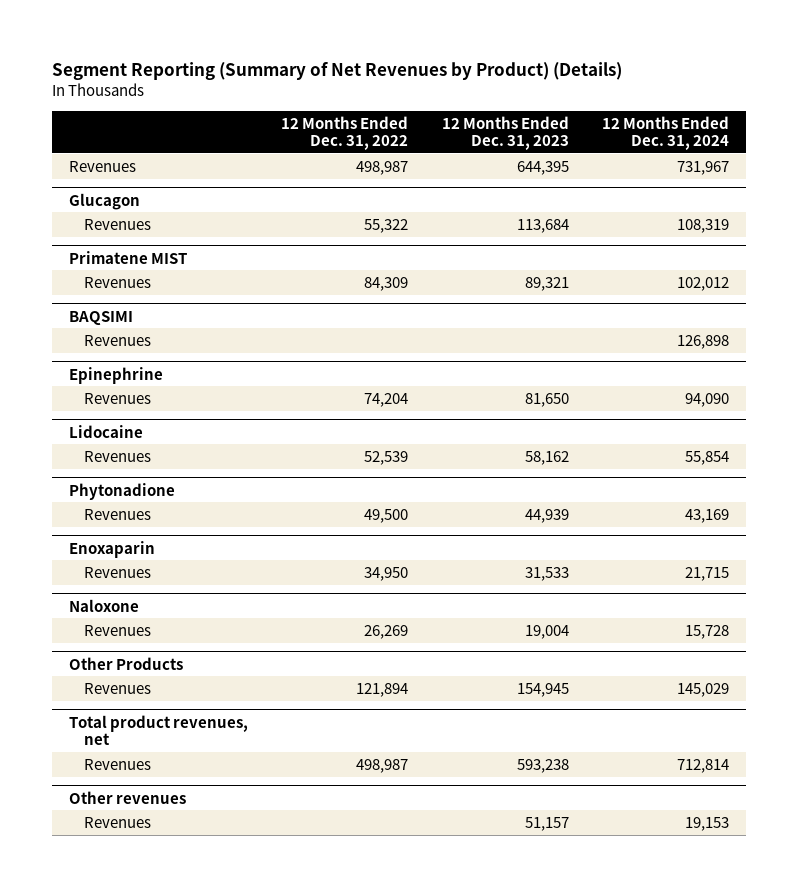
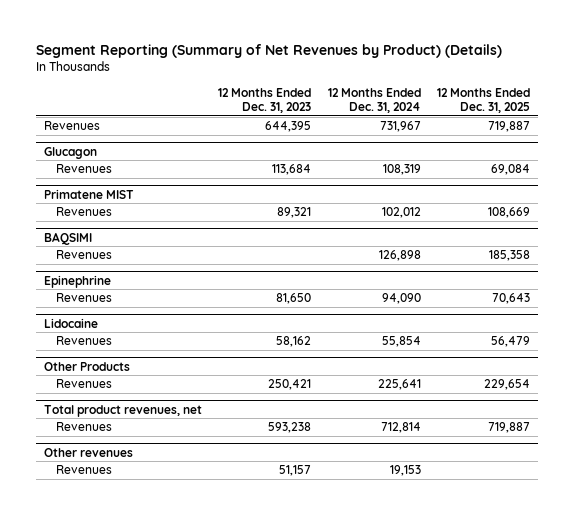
[281,115,409,151] 12 Months Ended Dec. 31, 2022 -> none
none -> [437,87,531,114] 12 Months Ended Dec. 31, 2025
[68,482,175,500] Phytonadione -> none
[84,508,152,520] Revenues -> none
[68,540,155,558] Enoxaparin -> none
[84,566,152,578] Revenues -> none
[68,598,139,612] Naloxone -> none
[84,624,152,636] Revenues -> none
[516,682,569,697] 154,945 -> [268,379,312,391] 250,421
[676,682,729,697] 145,029 -> [377,379,421,391] 225,641

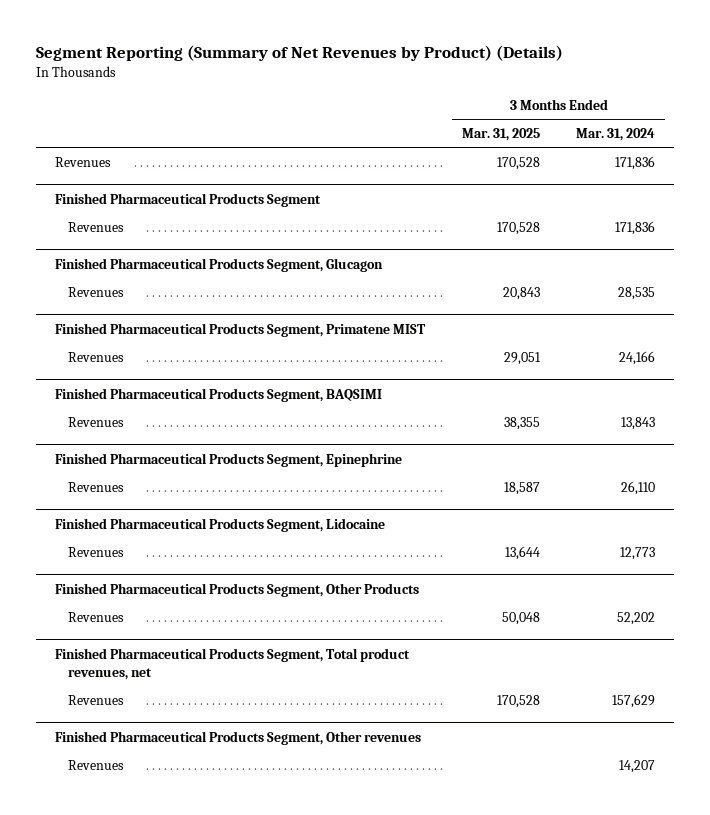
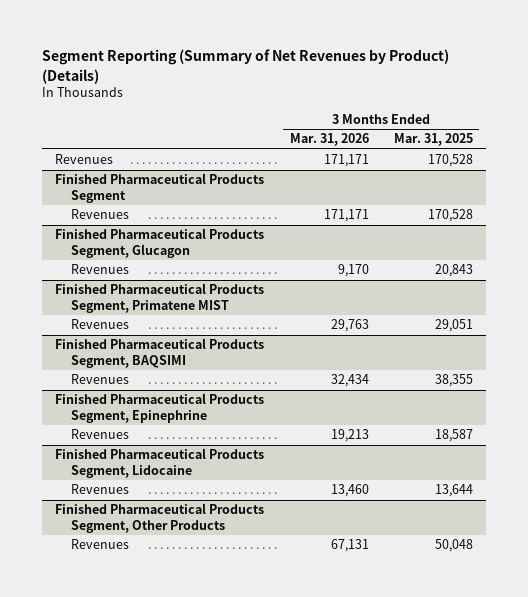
[576,128,656,142] Mar. 31, 2024 -> none
none -> [289,133,369,147] Mar. 31, 2026
[54,647,410,680] Finished Pharmaceutical Products Segment, Total product revenues, net -> none
[68,694,125,705] Revenues -> none
[54,730,421,745] Finished Pharmaceutical Products Segment, Other revenues -> none
[68,759,125,770] Revenues -> none

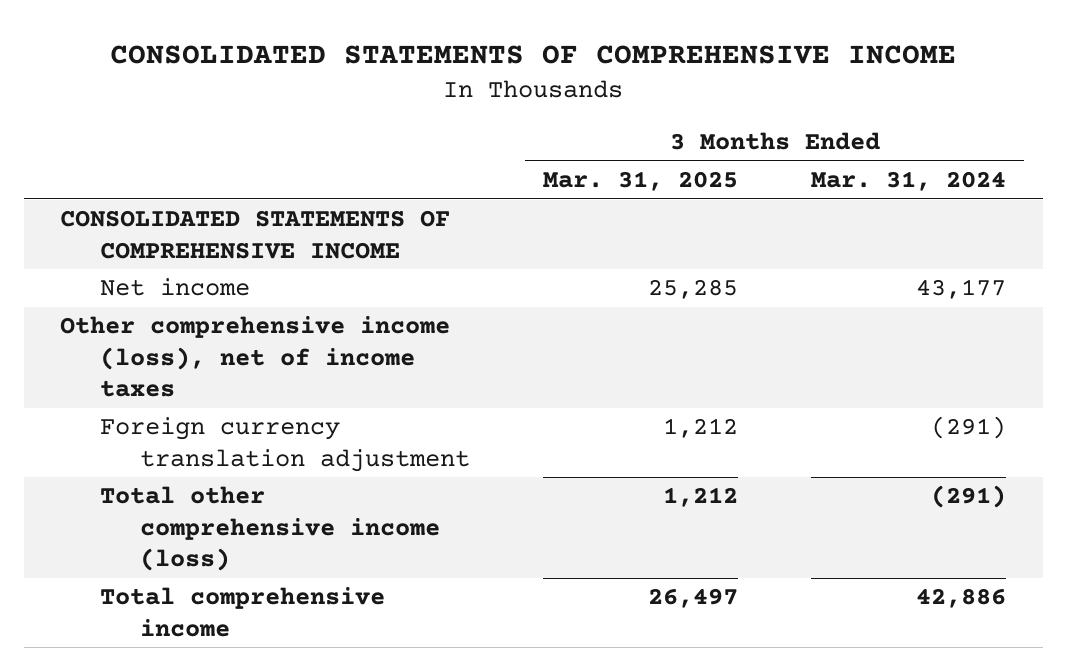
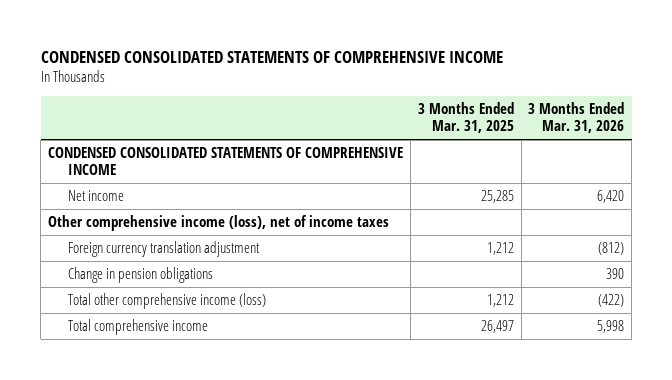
[110,45,957,65] CONSOLIDATED STATEMENTS OF COMPREHENSIVE INCOME -> [40,50,503,63] CONDENSED CONSOLIDATED STATEMENTS OF COMPREHENSIVE INCOME
[811,171,1007,192] Mar. 31, 2024 -> none
none -> [528,102,625,134] 3 Months Ended Mar. 31, 2026
[60,210,451,259] CONSOLIDATED STATEMENTS OF COMPREHENSIVE INCOME -> [47,147,403,176] CONDENSED CONSOLIDATED STATEMENTS OF COMPREHENSIVE INCOME
none -> [68,267,214,284] Change in pension obligations

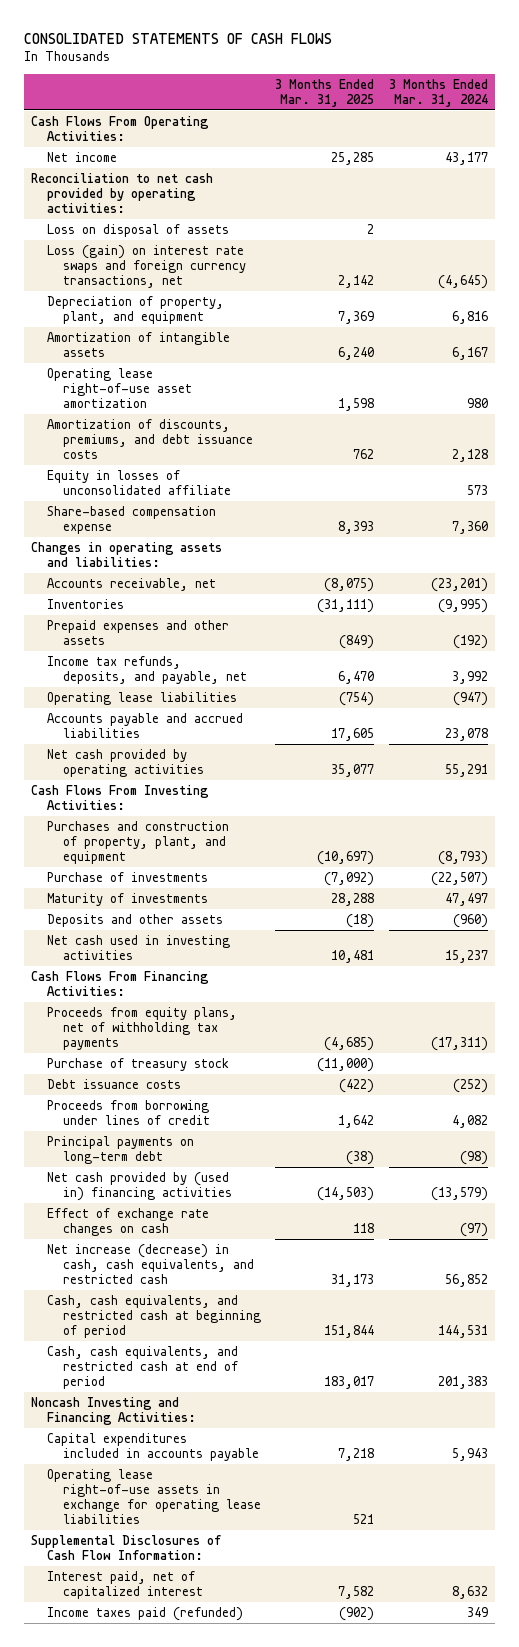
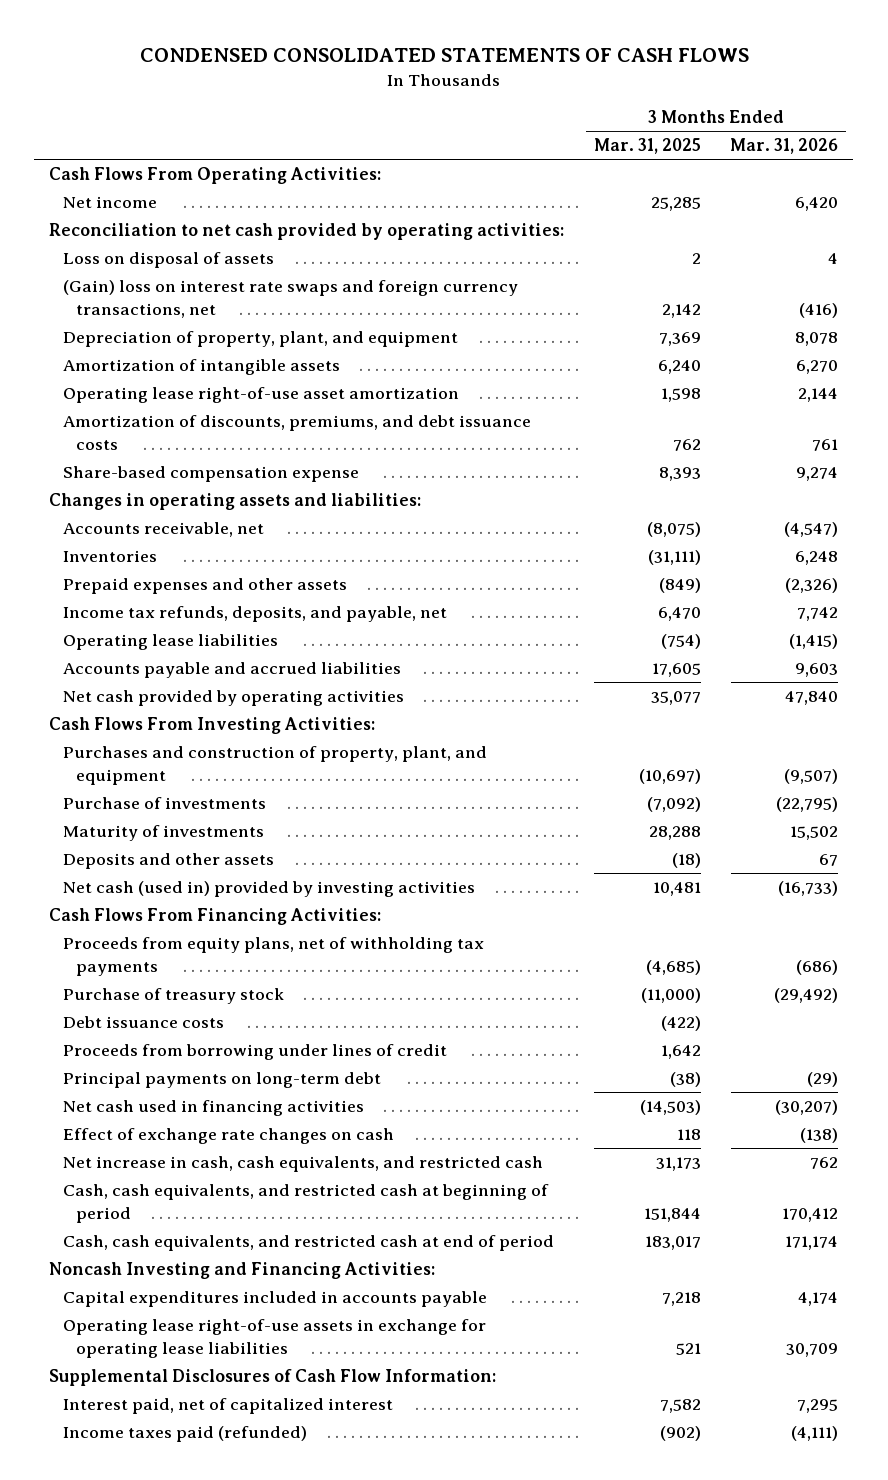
[23,32,332,44] CONSOLIDATED STATEMENTS OF CASH FLOWS -> [139,47,749,62] CONDENSED CONSOLIDATED STATEMENTS OF CASH FLOWS
[389,78,489,107] 3 Months Ended Mar. 31, 2024 -> none
none -> [730,138,839,155] Mar. 31, 2026
[46,244,246,288] Loss (gain) on interest rate swaps and foreign currency transactions, net -> [62,280,518,318] (Gain) loss on interest rate swaps and foreign currency transactions, net
[46,469,231,495] Equity in losses of unconsolidated affiliate -> none
[46,934,230,960] Net cash used in investing activities -> [62,881,475,898] Net cash (used in) provided by investing activities
[46,1171,232,1201] Net cash provided by (used in) financing activities -> [62,1100,364,1117] Net cash used in financing activities
[46,1243,254,1284] Net increase (decrease) in cash, cash equivalents, and restricted cash -> [62,1156,543,1173] Net increase in cash, cash equivalents, and restricted cash

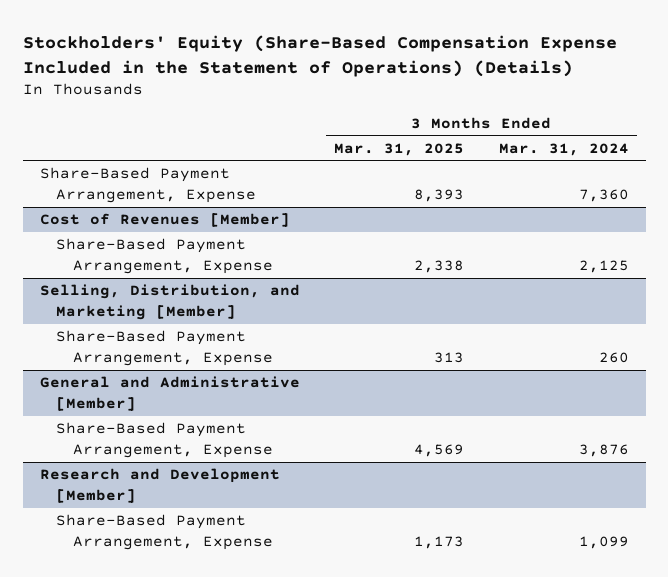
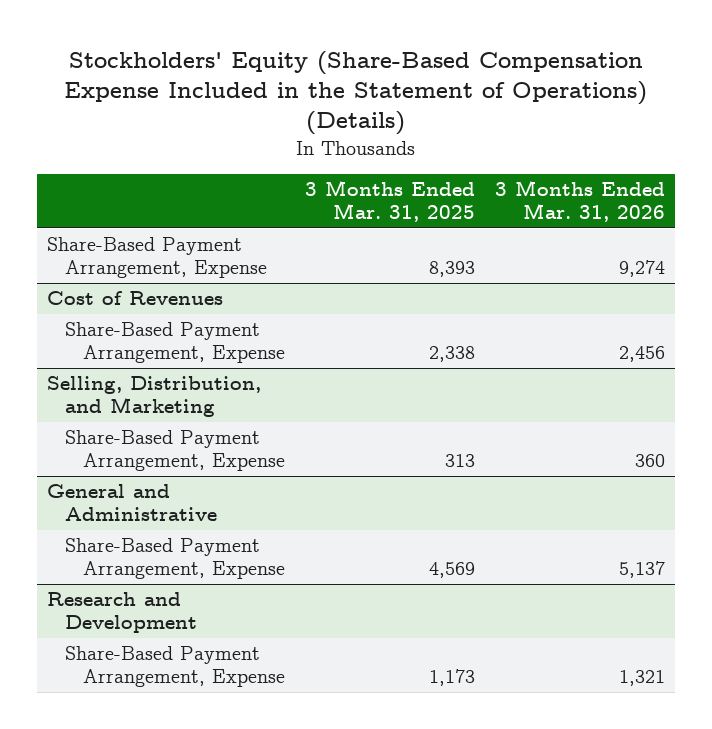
[498,142,629,156] Mar. 31, 2024 -> none
none -> [494,180,665,223] 3 Months Ended Mar. 31, 2026
[39,213,290,228] Cost of Revenues [Member] -> [47,291,224,306] Cost of Revenues
[39,284,300,321] Selling, Distribution, and Marketing [Member] -> [47,376,262,418] Selling, Distribution, and Marketing
[39,376,300,412] General and Administrative [Member] -> [47,484,218,522] General and Administrative
[39,468,280,504] Research and Development [Member] -> [47,592,198,634] Research and Development

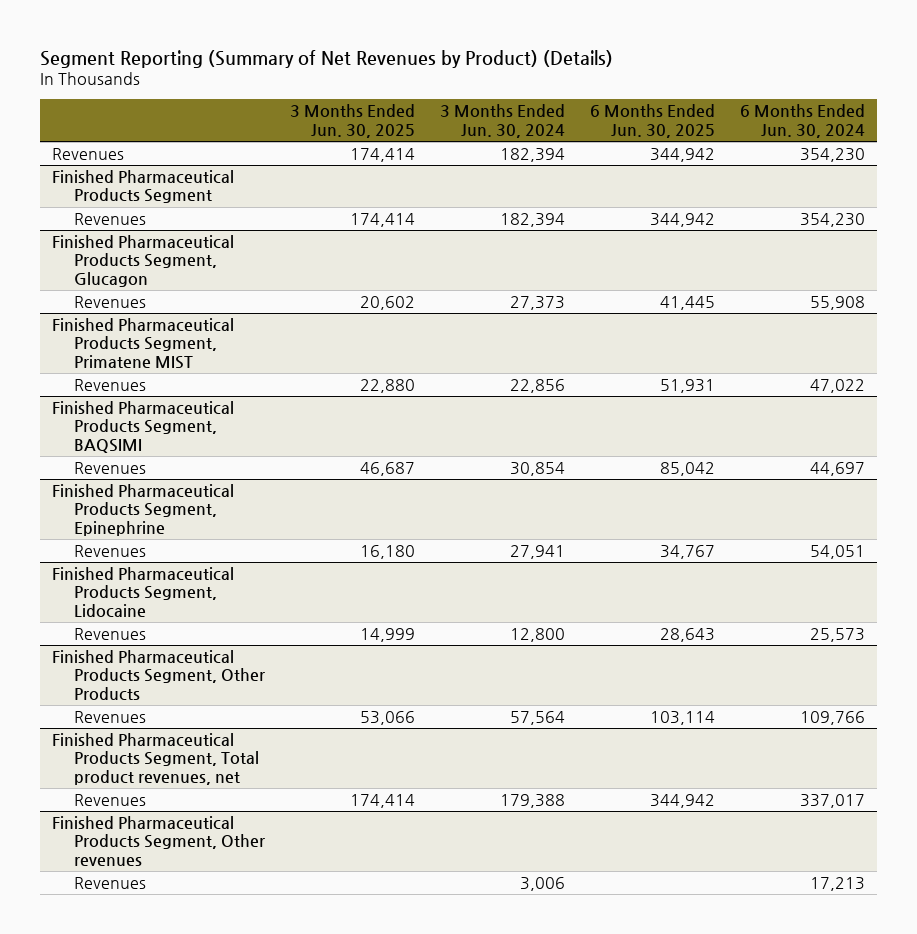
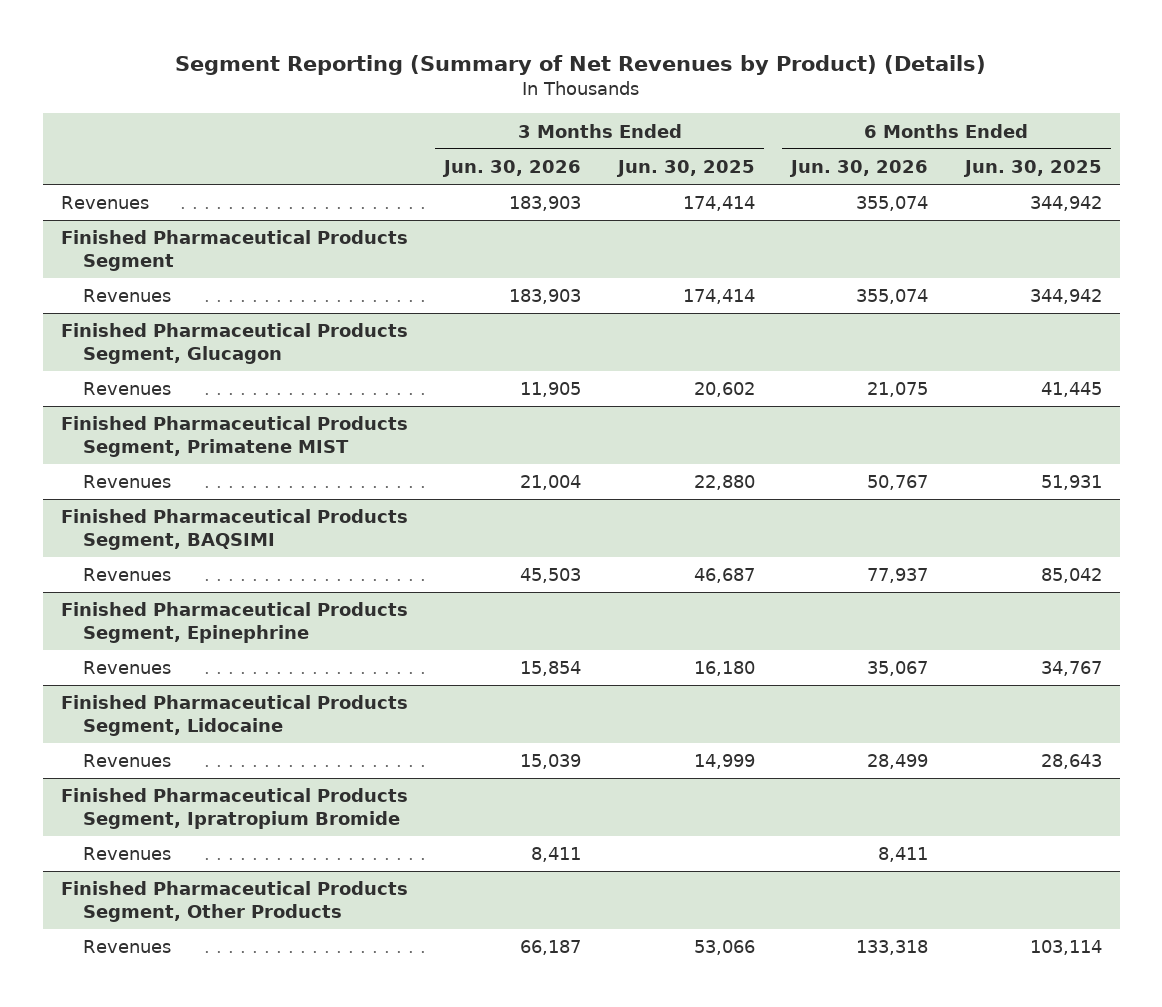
[440,104,566,138] 3 Months Ended Jun. 30, 2024 -> none
[740,104,866,138] 6 Months Ended Jun. 30, 2024 -> none
none -> [442,160,582,178] Jun. 30, 2026
none -> [789,160,929,178] Jun. 30, 2026
none -> [60,788,408,829] Finished Pharmaceutical Products Segment, Ipratropium Bromide
none -> [83,847,172,861] Revenues
[52,732,260,785] Finished Pharmaceutical Products Segment, Total product revenues, net -> none
[74,793,147,806] Revenues -> none
[52,815,266,866] Finished Pharmaceutical Products Segment, Other revenues -> none
[74,876,147,889] Revenues -> none

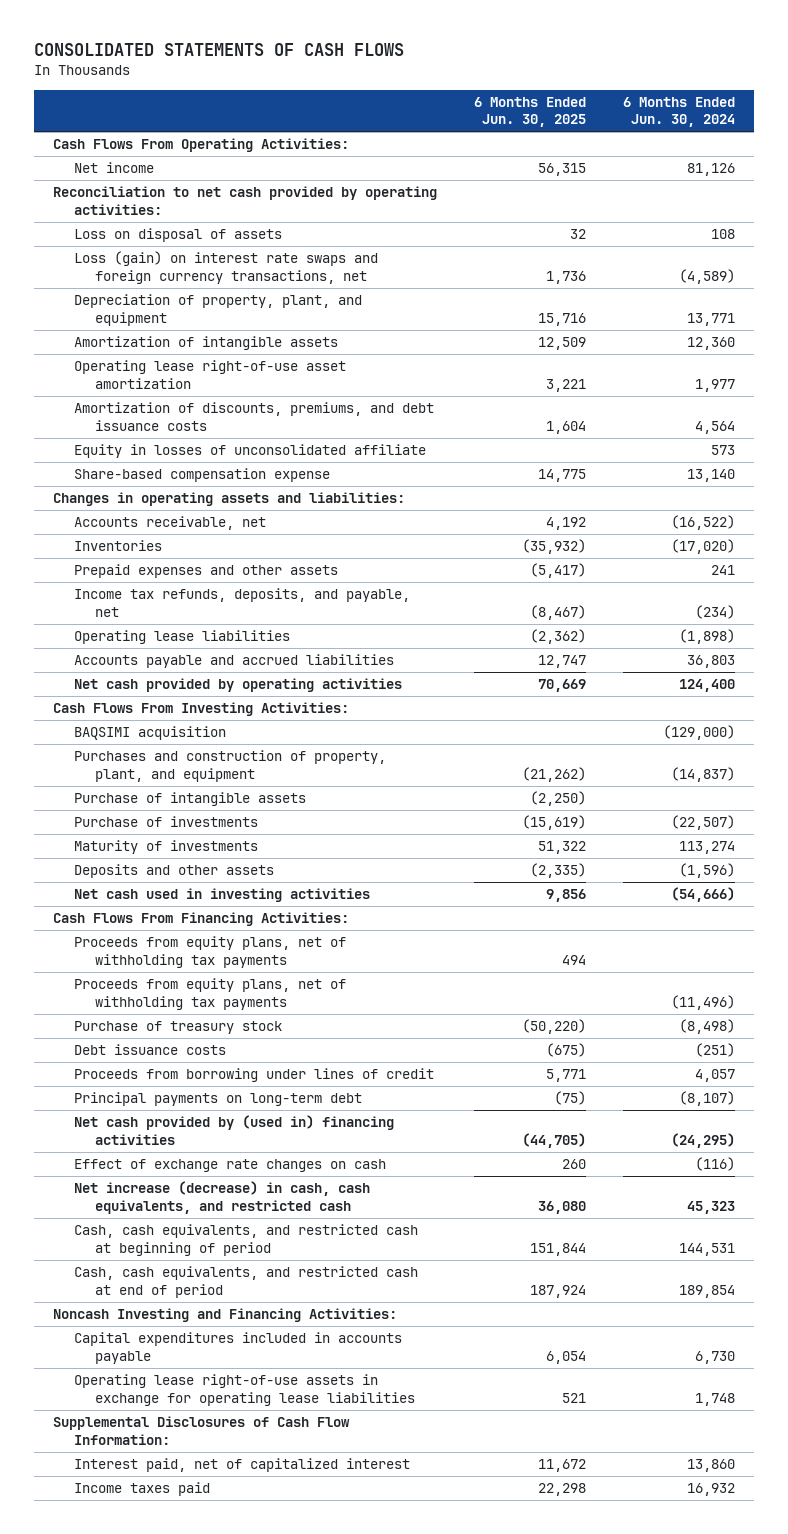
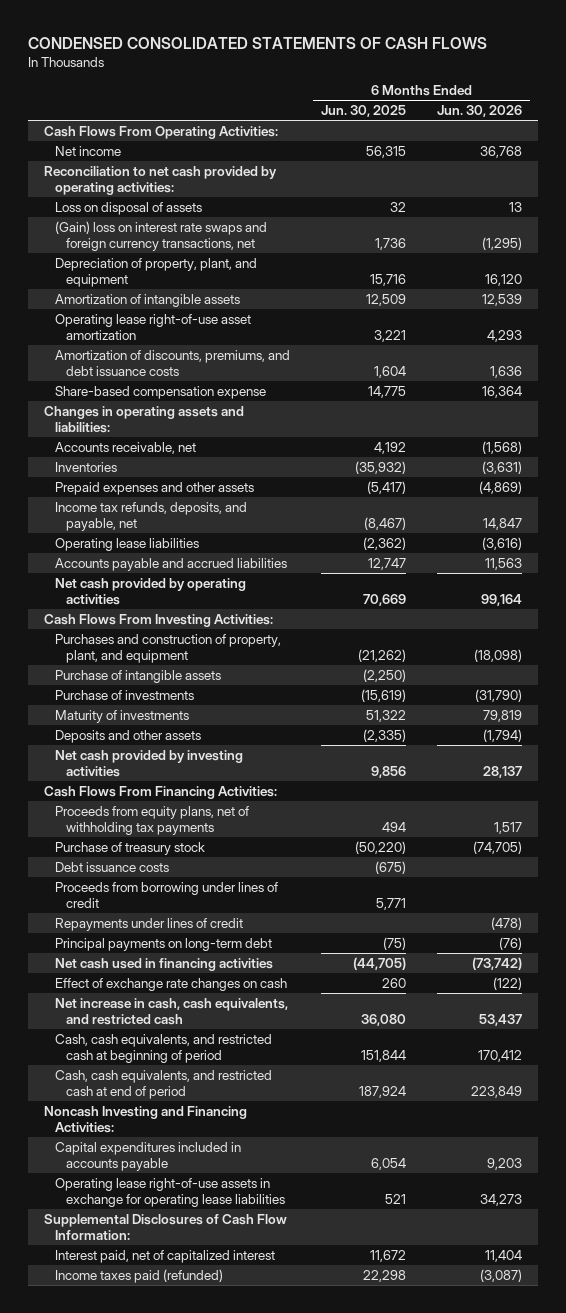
[34,43,405,57] CONSOLIDATED STATEMENTS OF CASH FLOWS -> [27,36,487,49] CONDENSED CONSOLIDATED STATEMENTS OF CASH FLOWS
[623,97,736,128] 6 Months Ended Jun. 30, 2024 -> none
none -> [437,104,523,117] Jun. 30, 2026
[73,251,378,284] Loss (gain) on interest rate swaps and foreign currency transactions, net -> [54,220,267,251] (Gain) loss on interest rate swaps and foreign currency transactions, net
[73,444,426,459] Equity in losses of unconsolidated affiliate -> none
[73,726,226,741] BAQSIMI acquisition -> none
[73,888,370,903] Net cash used in investing activities -> [54,749,243,777] Net cash provided by investing activities
[73,978,346,1010] Proceeds from equity plans, net of withholding tax payments -> none
none -> [54,917,243,931] Repayments under lines of credit
[73,1115,394,1145] Net cash provided by (used in) financing activities -> [54,957,273,971] Net cash used in financing activities
[73,1181,370,1214] Net increase (decrease) in cash, cash equivalents, and restricted cash -> [54,997,288,1025] Net increase in cash, cash equivalents, and restricted cash
[73,1482,210,1497] Income taxes paid -> [54,1268,223,1283] Income taxes paid (refunded)

